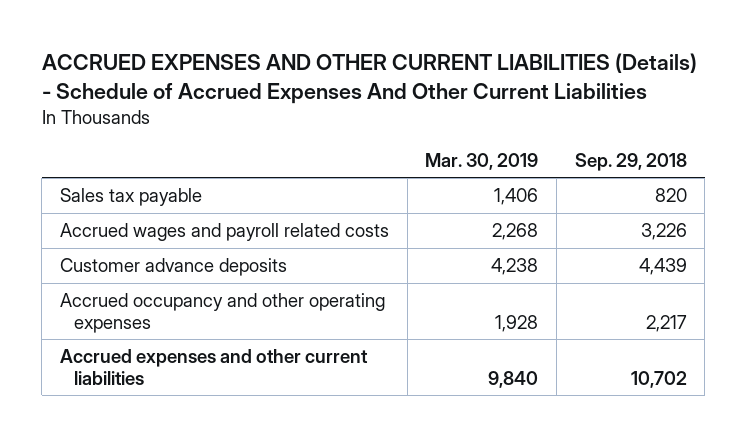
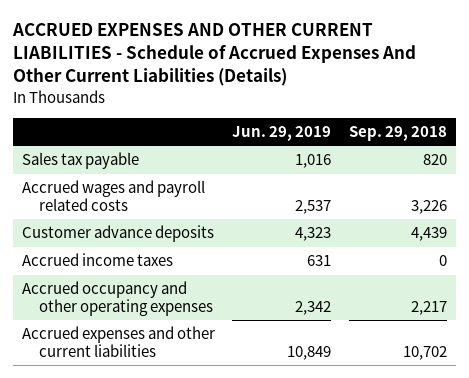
[41,53,697,105] ACCRUED EXPENSES AND OTHER CURRENT LIABILITIES (Details) - Schedule of Accrued Expenses And Other Current Liabilities -> [11,23,416,87] ACCRUED EXPENSES AND OTHER CURRENT LIABILITIES - Schedule of Accrued Expenses And Other Current Liabilities (Details)
[425,152,539,170] Mar. 30, 2019 -> none
none -> [232,125,332,141] Jun. 29, 2019
none -> [21,253,173,267] Accrued income taxes

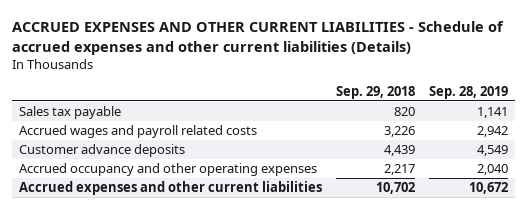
[11,23,416,87] ACCRUED EXPENSES AND OTHER CURRENT LIABILITIES - Schedule of Accrued Expenses And Other Current Liabilities (Details) -> [12,20,505,55] ACCRUED EXPENSES AND OTHER CURRENT LIABILITIES - Schedule of accrued expenses and other current liabilities (Details)
[232,125,332,141] Jun. 29, 2019 -> none
none -> [429,85,509,99] Sep. 28, 2019
[21,253,173,267] Accrued income taxes -> none

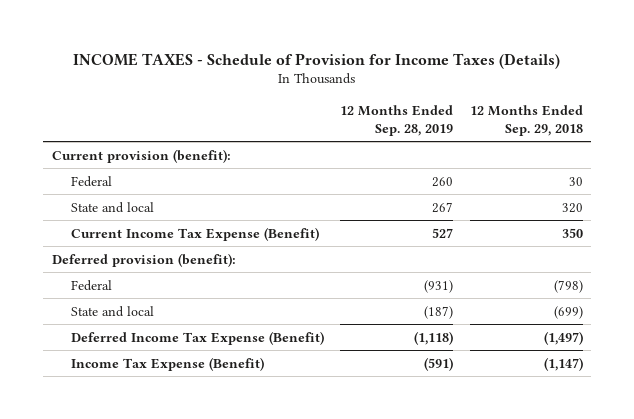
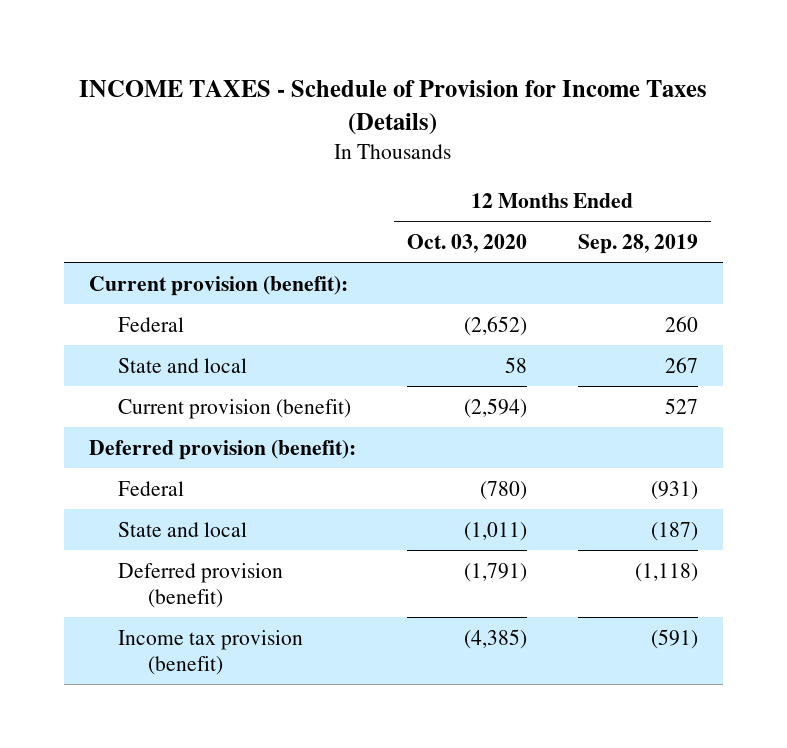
[469,104,583,136] 12 Months Ended Sep. 29, 2018 -> none
none -> [406,233,527,253] Oct. 03, 2020
[70,226,319,241] Current Income Tax Expense (Benefit) -> [118,398,352,419] Current provision (benefit)
[70,330,324,345] Deferred Income Tax Expense (Benefit) -> [118,562,284,608] Deferred provision (benefit)
[70,356,264,371] Income Tax Expense (Benefit) -> [118,629,304,675] Income tax provision (benefit)

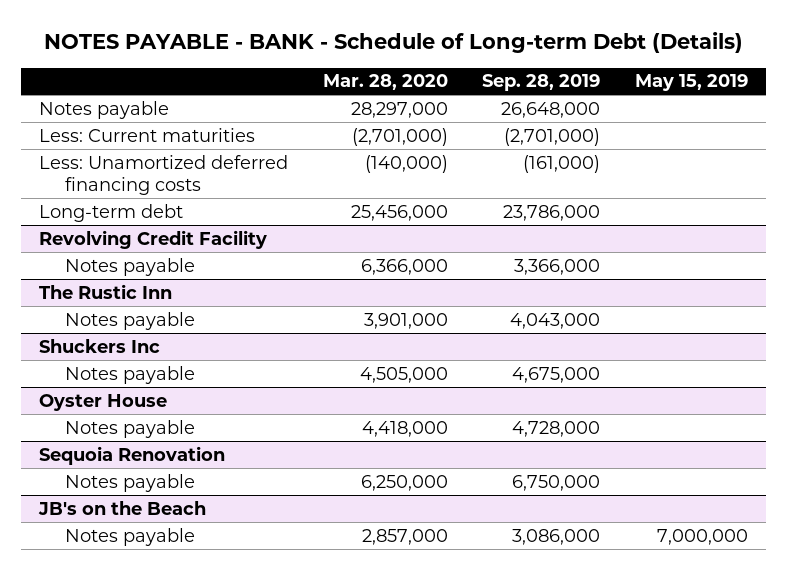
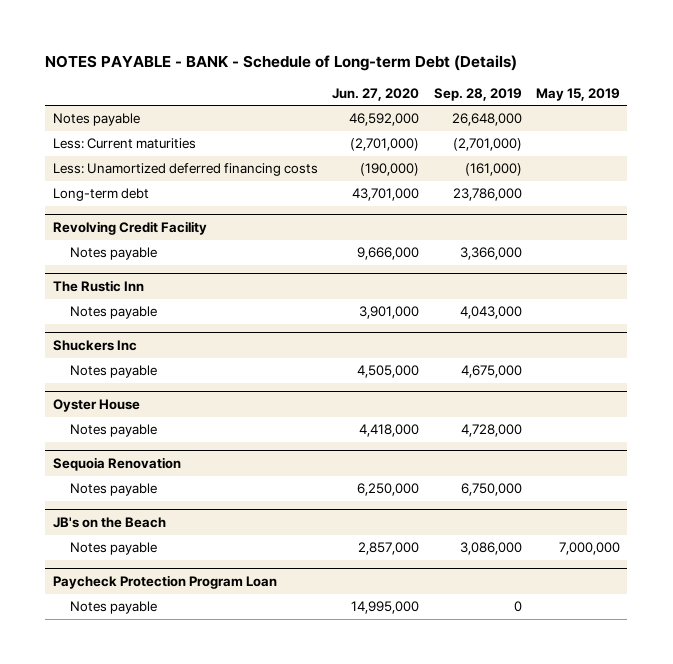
[322,74,448,91] Mar. 28, 2020 -> none
none -> [332,87,420,101] Jun. 27, 2020
none -> [52,574,277,589] Paycheck Protection Program Loan
none -> [69,601,157,615] Notes payable

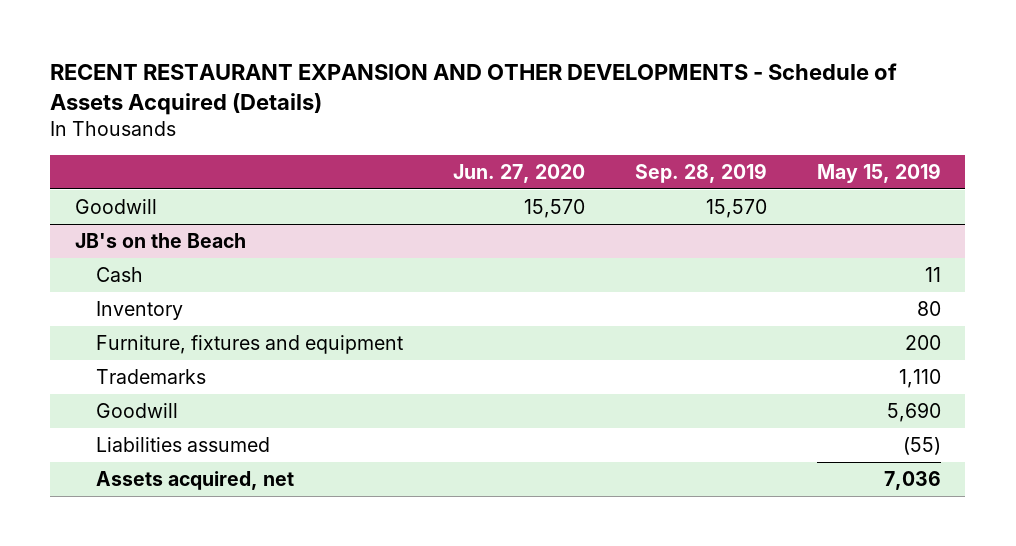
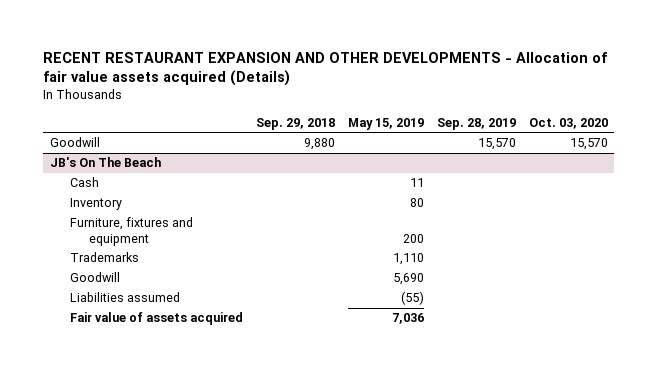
[50,63,898,116] RECENT RESTAURANT EXPANSION AND OTHER DEVELOPMENTS - Schedule of Assets Acquired (Details) -> [43,51,608,87] RECENT RESTAURANT EXPANSION AND OTHER DEVELOPMENTS - Allocation of fair value assets acquired (Details)
[453,164,586,184] Jun. 27, 2020 -> none
none -> [255,117,335,130] Sep. 29, 2018
none -> [528,117,608,129] Oct. 03, 2020
[75,232,247,248] JB's on the Beach -> [49,157,161,168] JB's On The Beach
[96,470,295,490] Assets acquired, net -> [69,312,243,326] Fair value of assets acquired

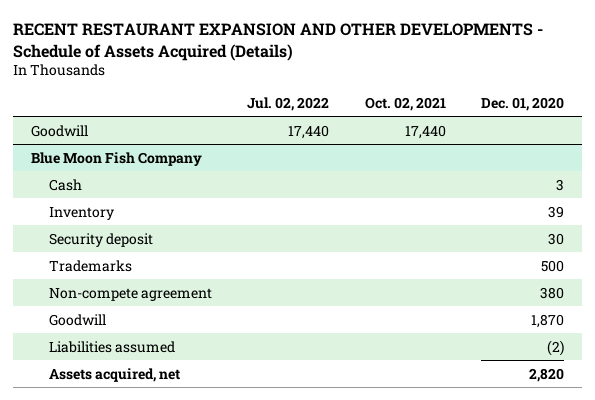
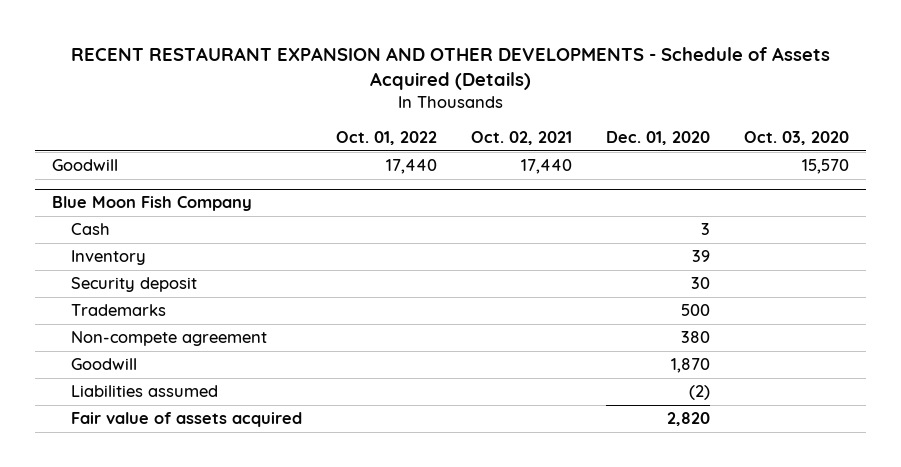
[247,96,330,111] Jul. 02, 2022 -> none
none -> [335,131,437,146] Oct. 01, 2022
none -> [743,131,849,146] Oct. 03, 2020
[48,367,180,382] Assets acquired, net -> [70,412,302,428] Fair value of assets acquired

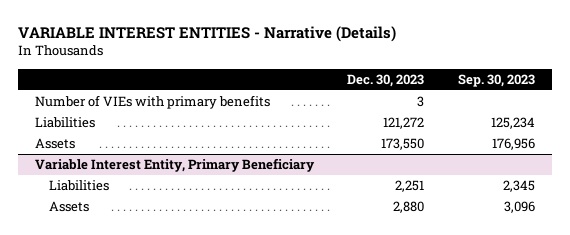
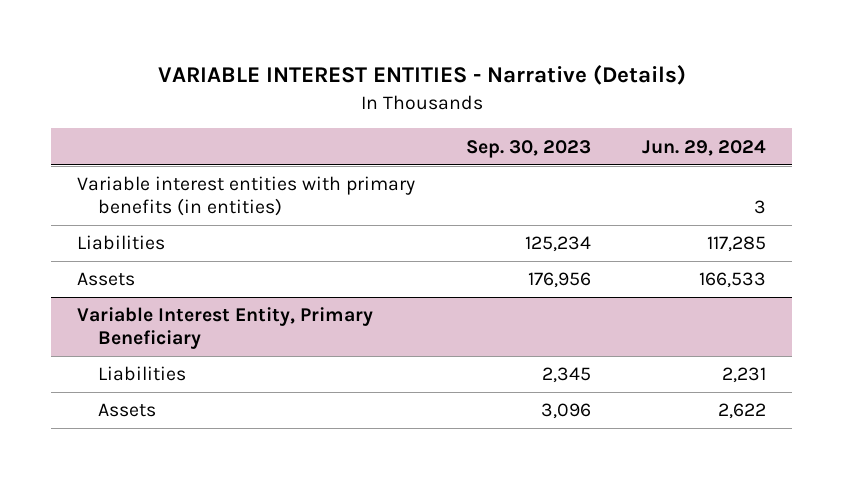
[347,73,425,87] Dec. 30, 2023 -> none
none -> [642,139,767,156] Jun. 29, 2024
[34,95,270,110] Number of VIEs with primary benefits -> [76,176,415,217] Variable interest entities with primary benefits (in entities)

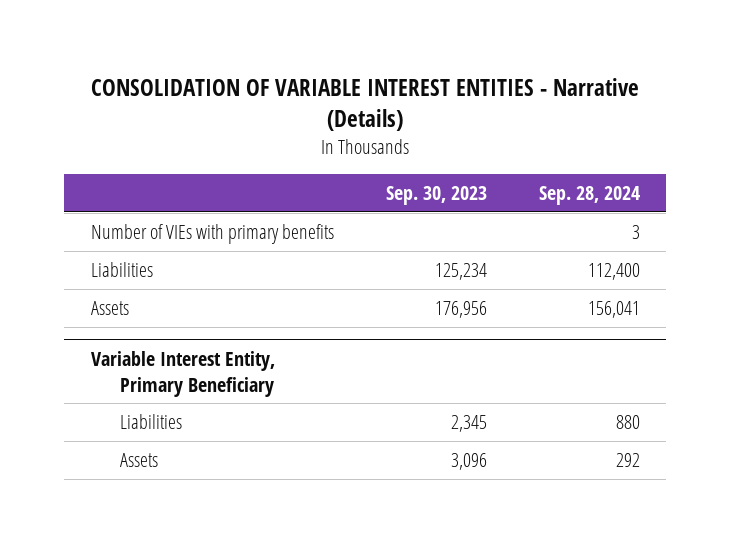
[157,65,686,86] VARIABLE INTEREST ENTITIES - Narrative (Details) -> [91,77,640,132] CONSOLIDATION OF VARIABLE INTEREST ENTITIES - Narrative (Details)
[642,139,767,156] Jun. 29, 2024 -> none
none -> [539,186,641,206] Sep. 28, 2024
[76,176,415,217] Variable interest entities with primary benefits (in entities) -> [90,223,334,244] Number of VIEs with primary benefits

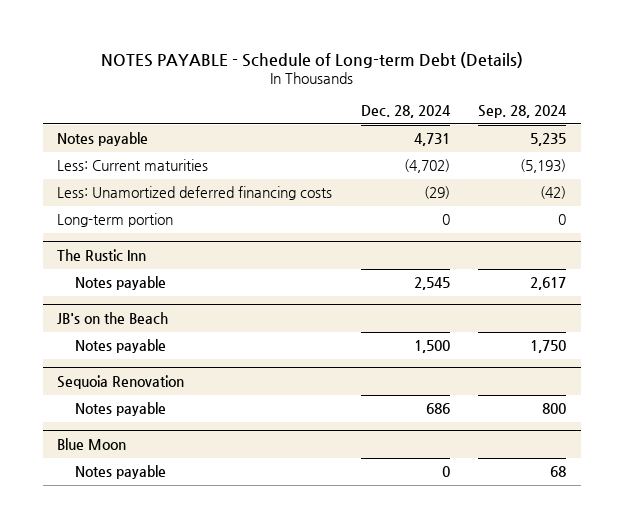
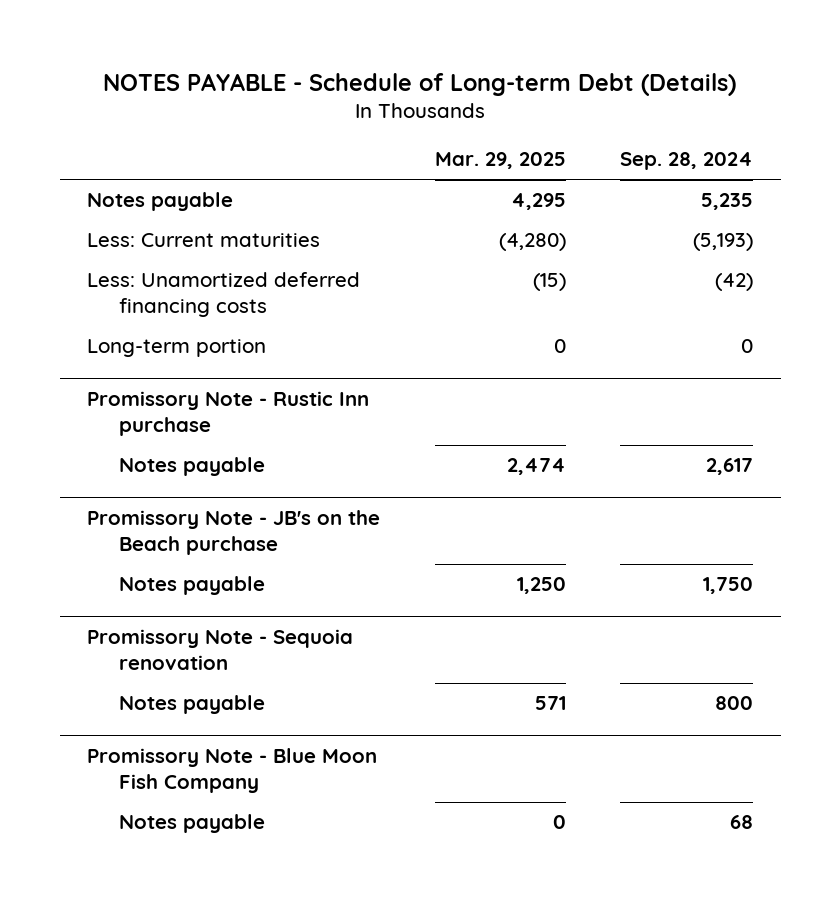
[360,105,451,119] Dec. 28, 2024 -> none
none -> [434,152,566,170] Mar. 29, 2025
[57,248,147,261] The Rustic Inn -> [86,391,369,437] Promissory Note - Rustic Inn purchase
[57,311,169,324] JB's on the Beach -> [86,510,380,556] Promissory Note - JB's on the Beach purchase
[57,374,185,389] Sequoia Renovation -> [86,629,353,671] Promissory Note - Sequoia renovation
[57,437,127,450] Blue Moon -> [86,748,377,794] Promissory Note - Blue Moon Fish Company

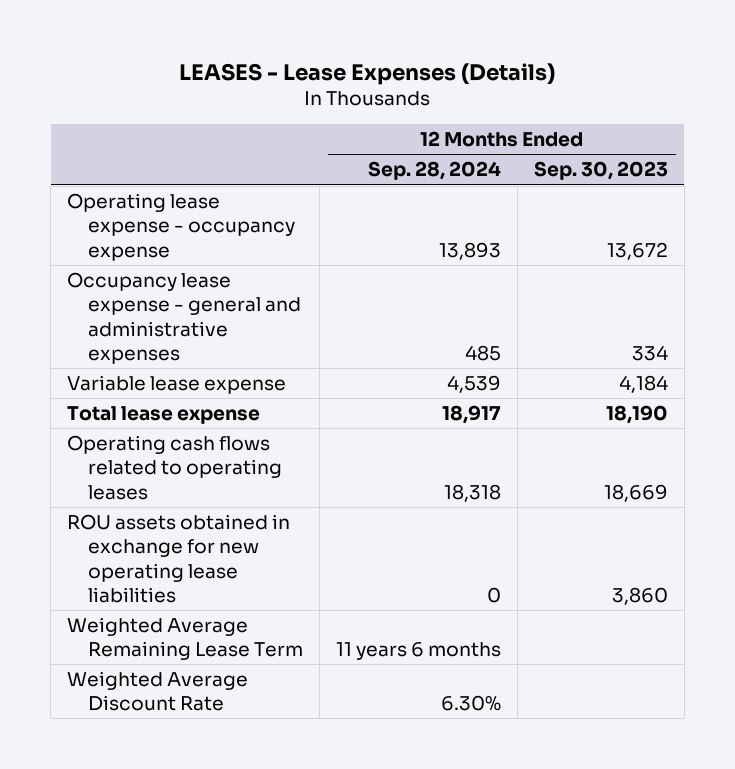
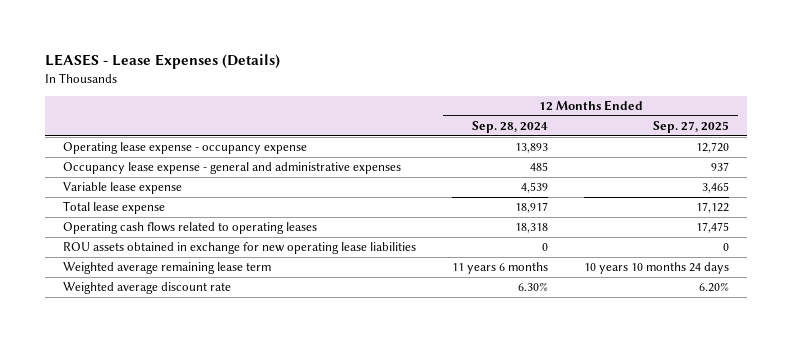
[533,161,668,181] Sep. 30, 2023 -> none
none -> [653,121,730,134] Sep. 27, 2025
[66,616,304,661] Weighted Average Remaining Lease Term -> [63,262,272,275] Weighted average remaining lease term
[66,670,248,712] Weighted Average Discount Rate -> [63,282,232,295] Weighted average discount rate

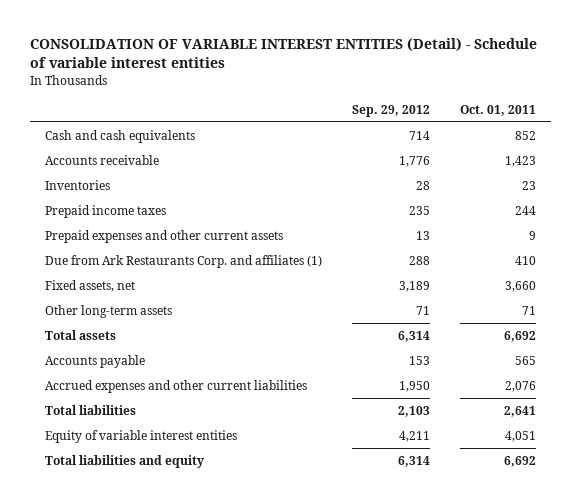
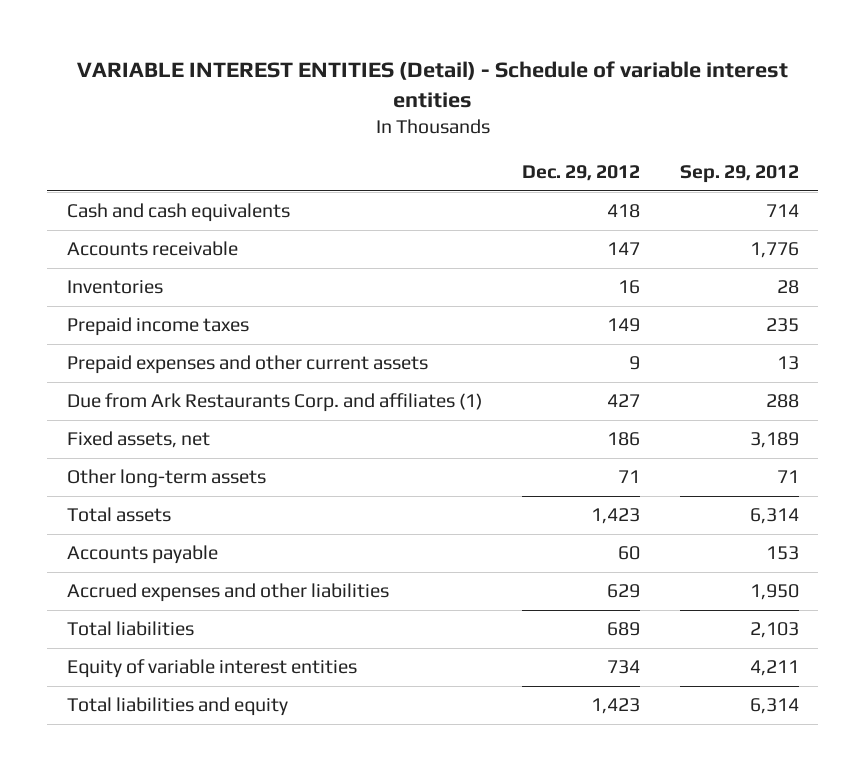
[30,38,538,69] CONSOLIDATION OF VARIABLE INTEREST ENTITIES (Detail) - Schedule of variable interest entities -> [76,61,788,109] VARIABLE INTEREST ENTITIES (Detail) - Schedule of variable interest entities
[460,104,537,116] Oct. 01, 2011 -> none
none -> [521,164,640,181] Dec. 29, 2012
[45,379,308,393] Accrued expenses and other current liabilities -> [67,583,390,603] Accrued expenses and other liabilities

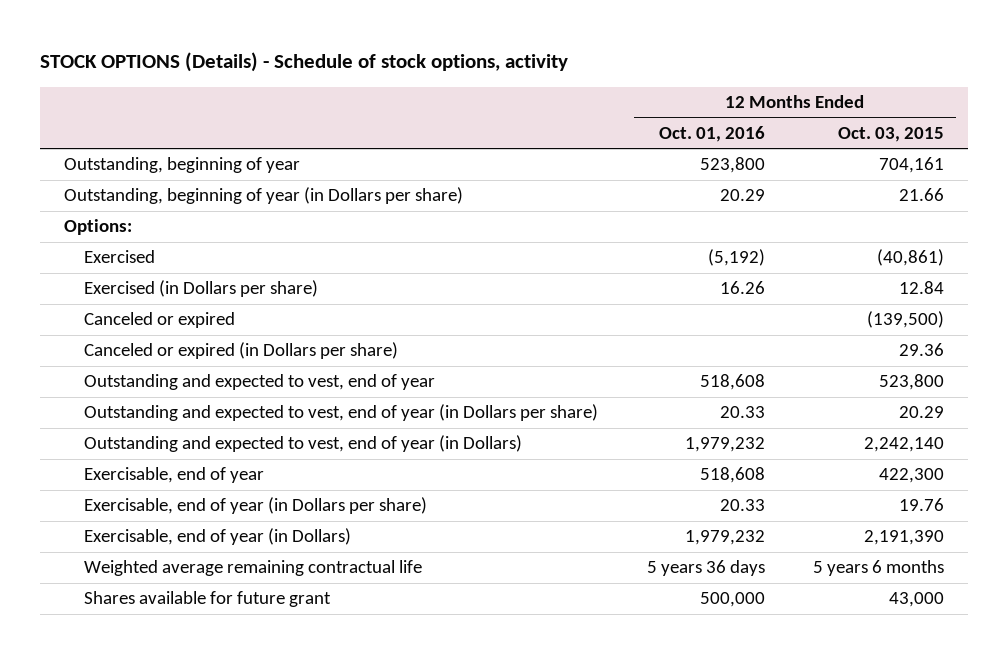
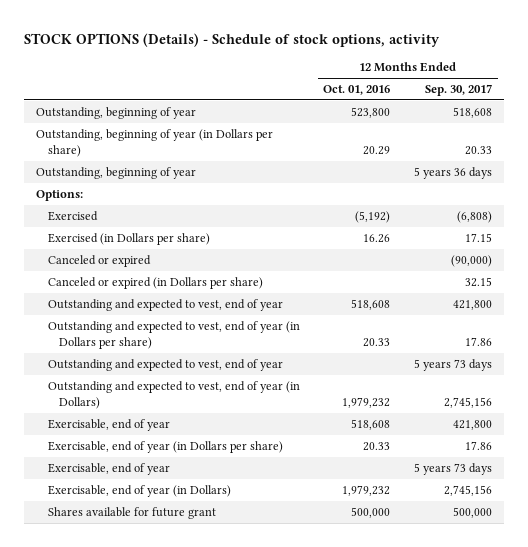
[838,126,945,142] Oct. 03, 2015 -> none
none -> [425,84,493,97] Sep. 30, 2017
none -> [36,166,197,179] Outstanding, beginning of year
none -> [47,358,283,371] Outstanding and expected to vest, end of year
none -> [47,462,170,475] Exercisable, end of year
[83,560,422,577] Weighted average remaining contractual life -> none

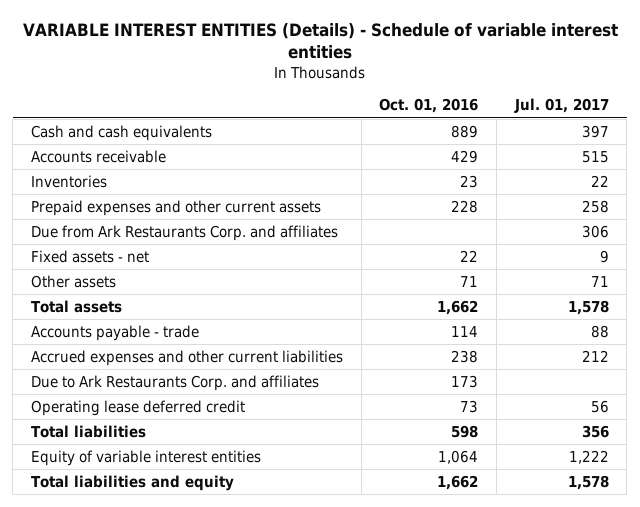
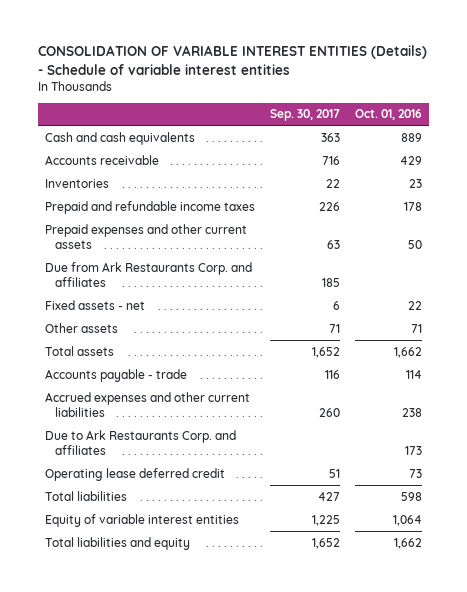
[22,22,618,60] VARIABLE INTEREST ENTITIES (Details) - Schedule of variable interest entities -> [38,45,428,75] CONSOLIDATION OF VARIABLE INTEREST ENTITIES (Details) - Schedule of variable interest entities
[513,98,609,114] Jul. 01, 2017 -> none
none -> [269,109,340,122] Sep. 30, 2017
none -> [45,200,256,214] Prepaid and refundable income taxes
[451,199,479,213] 228 -> [407,239,422,249] 50

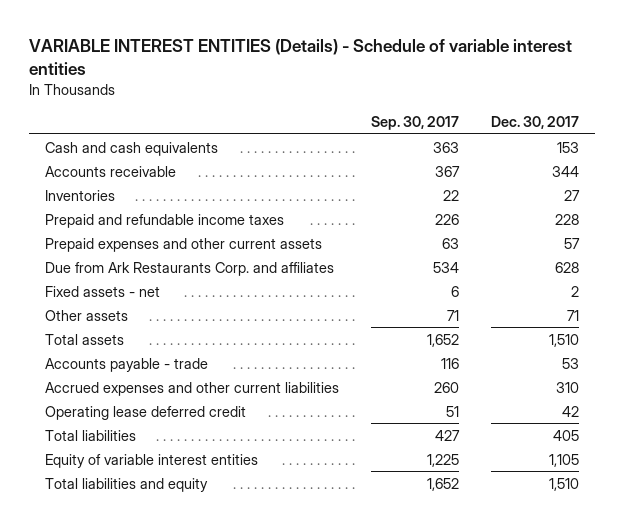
[38,45,428,75] CONSOLIDATION OF VARIABLE INTEREST ENTITIES (Details) - Schedule of variable interest entities -> [29,39,573,75] VARIABLE INTEREST ENTITIES (Details) - Schedule of variable interest entities
[354,109,422,121] Oct. 01, 2016 -> none
none -> [491,115,580,129] Dec. 30, 2017
[321,155,340,165] 716 -> [435,165,461,177] 367
[321,277,340,287] 185 -> [433,261,460,273] 534
[45,429,237,455] Due to Ark Restaurants Corp. and affiliates -> none

